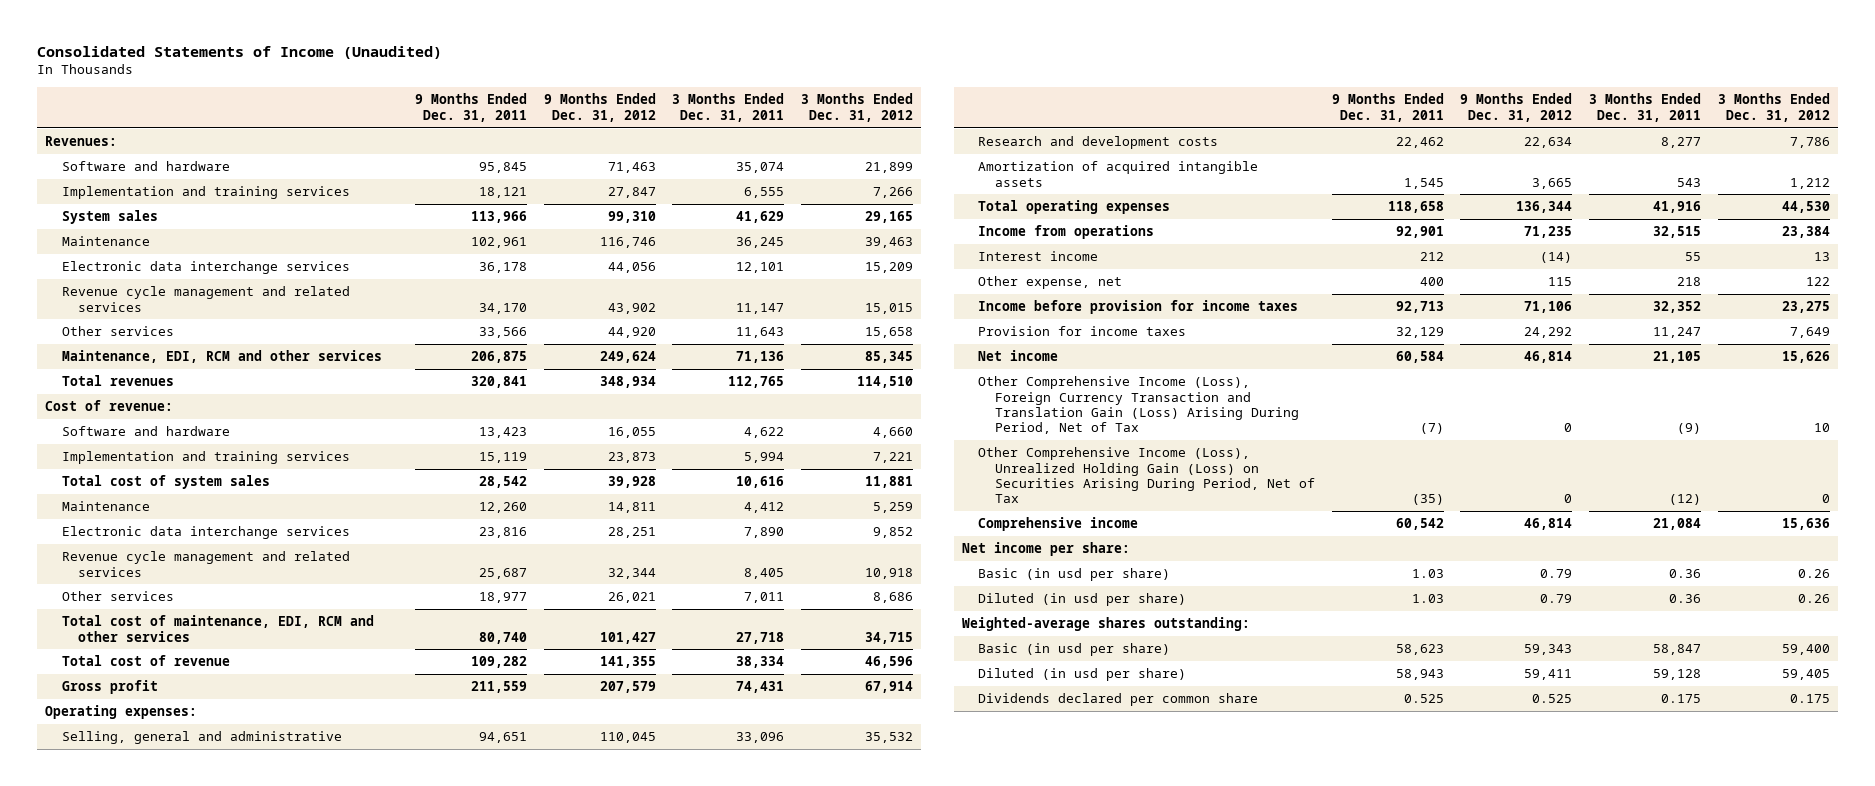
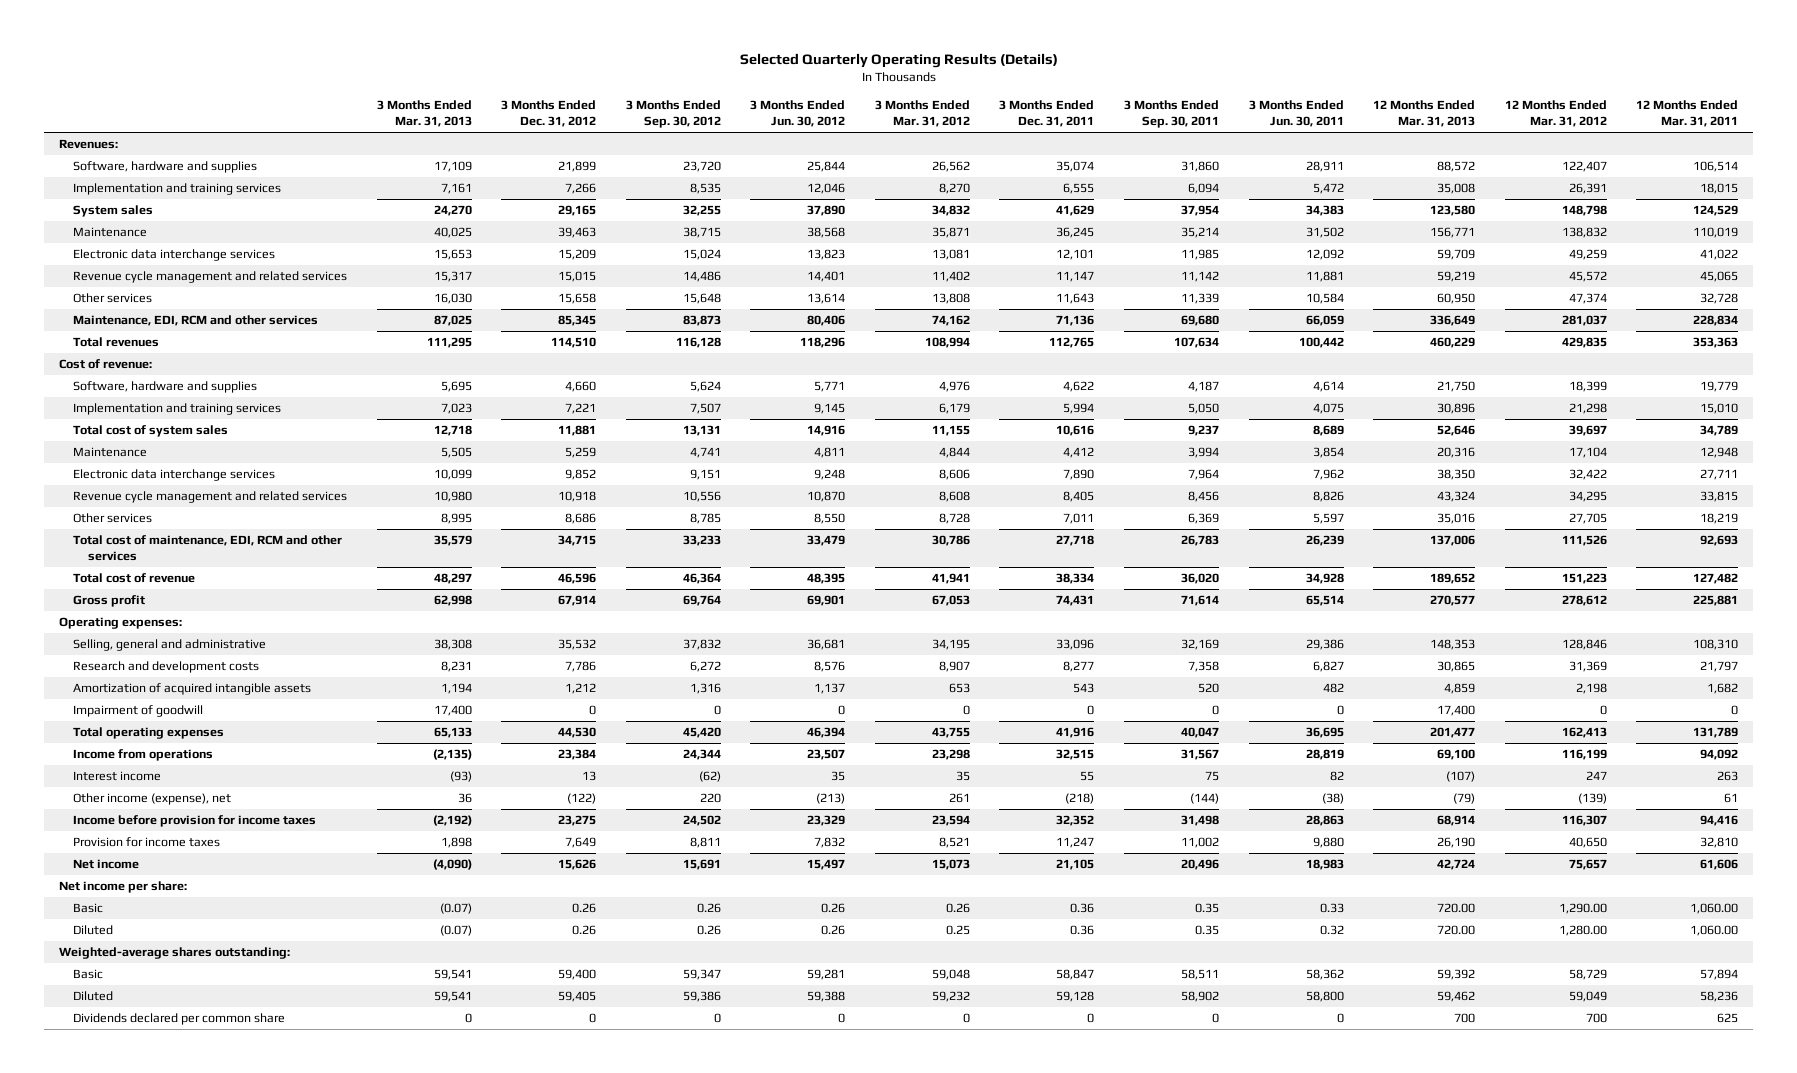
[36,45,442,59] Consolidated Statements of Income (Unaudited) -> [739,53,1058,69] Selected Quarterly Operating Results (Details)
[414,93,527,122] 9 Months Ended Dec. 31, 2011 -> none
[543,93,656,122] 9 Months Ended Dec. 31, 2012 -> none
none -> [376,100,472,127] 3 Months Ended Mar. 31, 2013
none -> [625,100,721,128] 3 Months Ended Sep. 30, 2012
none -> [750,100,846,127] 3 Months Ended Jun. 30, 2012
none -> [874,100,970,127] 3 Months Ended Mar. 31, 2012
none -> [1123,100,1219,128] 3 Months Ended Sep. 30, 2011
none -> [1248,100,1344,127] 3 Months Ended Jun. 30, 2011
none -> [1373,100,1476,127] 12 Months Ended Mar. 31, 2013
none -> [1504,100,1607,127] 12 Months Ended Mar. 31, 2012
none -> [1636,100,1739,127] 12 Months Ended Mar. 31, 2011
[61,161,230,172] Software and hardware -> [73,161,258,174] Software, hardware and supplies
[61,426,230,437] Software and hardware -> [73,381,258,394] Software, hardware and supplies
none -> [73,705,204,718] Impairment of goodwill
[978,276,1123,290] Other expense, net -> [73,793,232,806] Other income (expense), net
[1677,277,1702,287] 218 -> [1065,793,1095,805] (218)
[1805,277,1830,287] 122 -> [567,793,597,805] (122)
[978,376,1300,435] Other Comprehensive Income (Loss), Foreign Currency Transaction and Translation Gain (Loss) Arising During Period, Net of Tax -> none
[978,447,1316,504] Other Comprehensive Income (Loss), Unrealized Holding Gain (Loss) on Securities Arising During Period, Net of Tax -> none
[978,517,1139,532] Comprehensive income -> none
[978,568,1171,582] Basic (in usd per share) -> [73,903,104,914] Basic
[978,593,1187,607] Diluted (in usd per share) -> [73,925,114,936] Diluted
[978,643,1171,657] Basic (in usd per share) -> [73,969,104,980] Basic
[978,668,1187,682] Diluted (in usd per share) -> [73,991,114,1002] Diluted
[1661,694,1702,704] 0.175 -> [1087,1013,1095,1024] 0
[1789,694,1830,704] 0.175 -> [589,1013,597,1024] 0

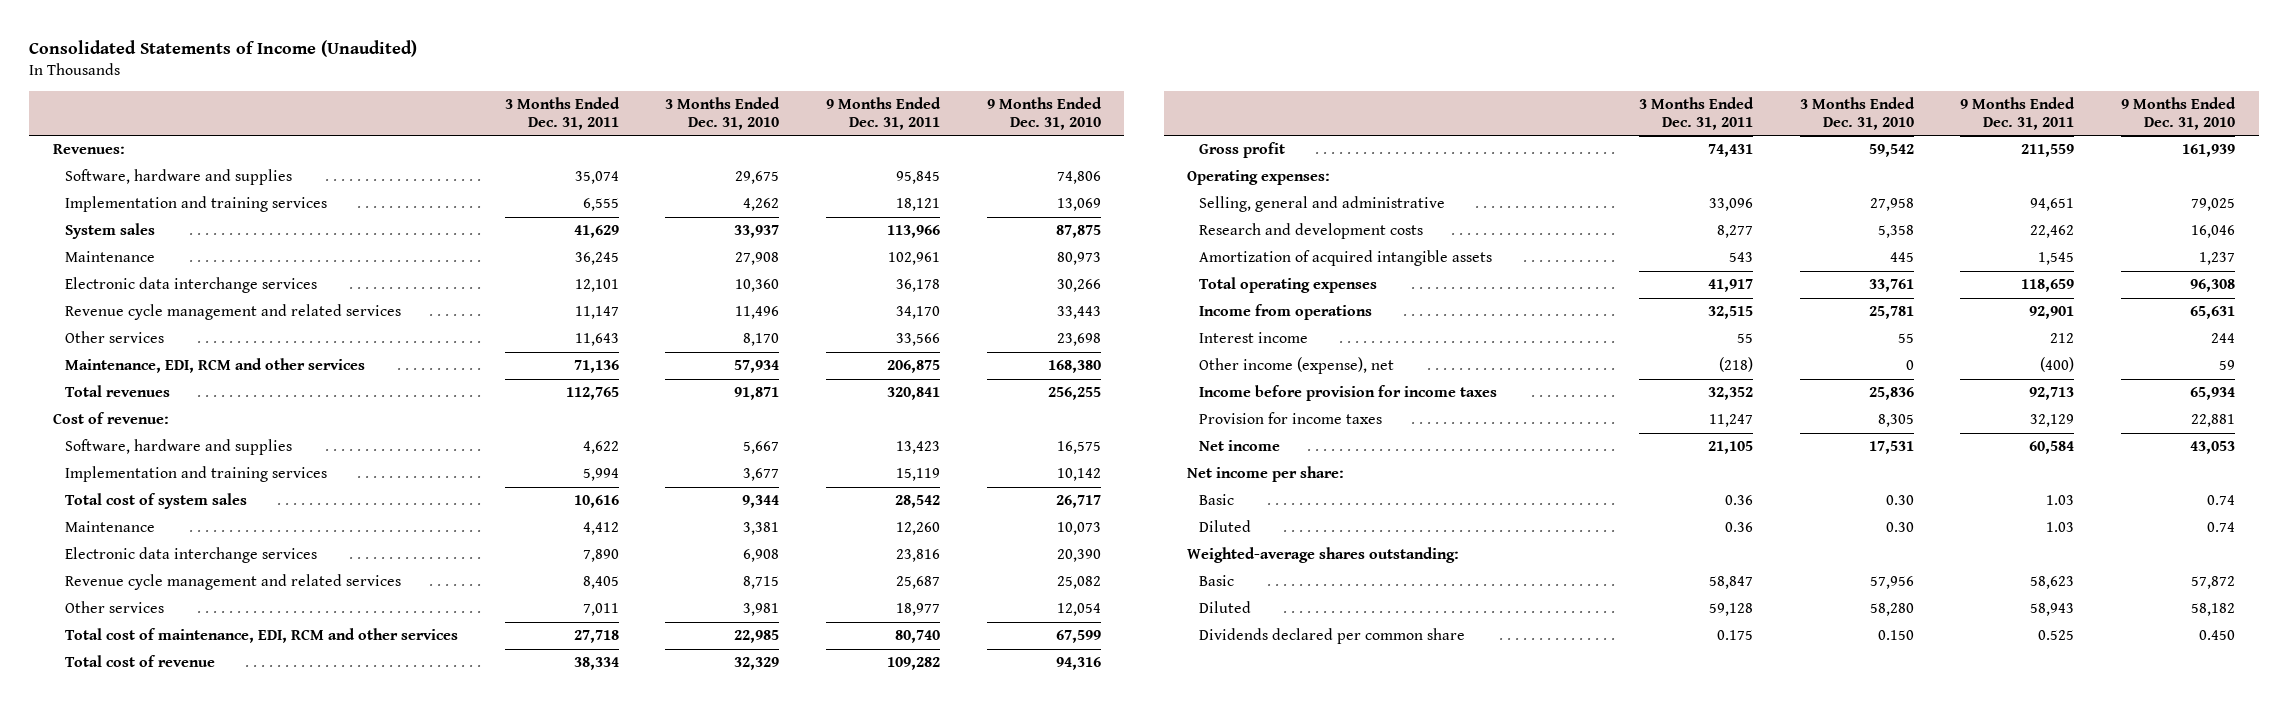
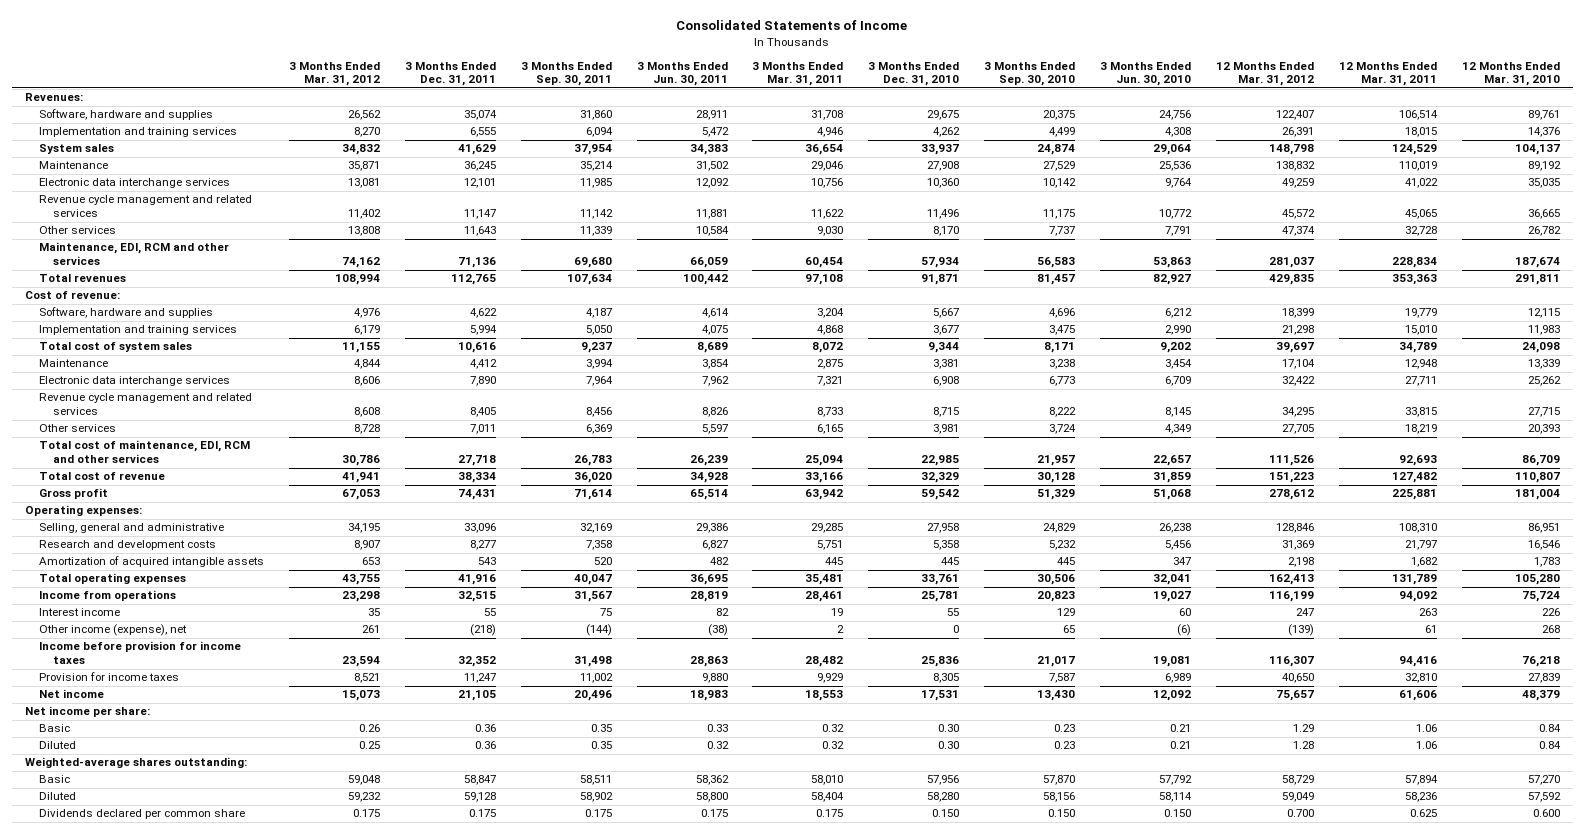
[29,39,418,57] Consolidated Statements of Income (Unaudited) -> [676,20,908,31] Consolidated Statements of Income
[826,96,942,130] 9 Months Ended Dec. 31, 2011 -> none
[987,96,1103,130] 9 Months Ended Dec. 31, 2010 -> none
none -> [288,61,380,87] 3 Months Ended Mar. 31, 2012
none -> [520,61,612,87] 3 Months Ended Sep. 30, 2011
none -> [636,61,728,87] 3 Months Ended Jun. 30, 2011
none -> [752,61,844,87] 3 Months Ended Mar. 31, 2011
none -> [984,61,1076,87] 3 Months Ended Sep. 30, 2010
none -> [1100,61,1192,87] 3 Months Ended Jun. 30, 2010
none -> [1216,61,1315,87] 12 Months Ended Mar. 31, 2012
none -> [1339,61,1438,87] 12 Months Ended Mar. 31, 2011
none -> [1462,61,1561,87] 12 Months Ended Mar. 31, 2010
[1707,279,1753,293] 41,917 -> [457,574,496,586] 41,916

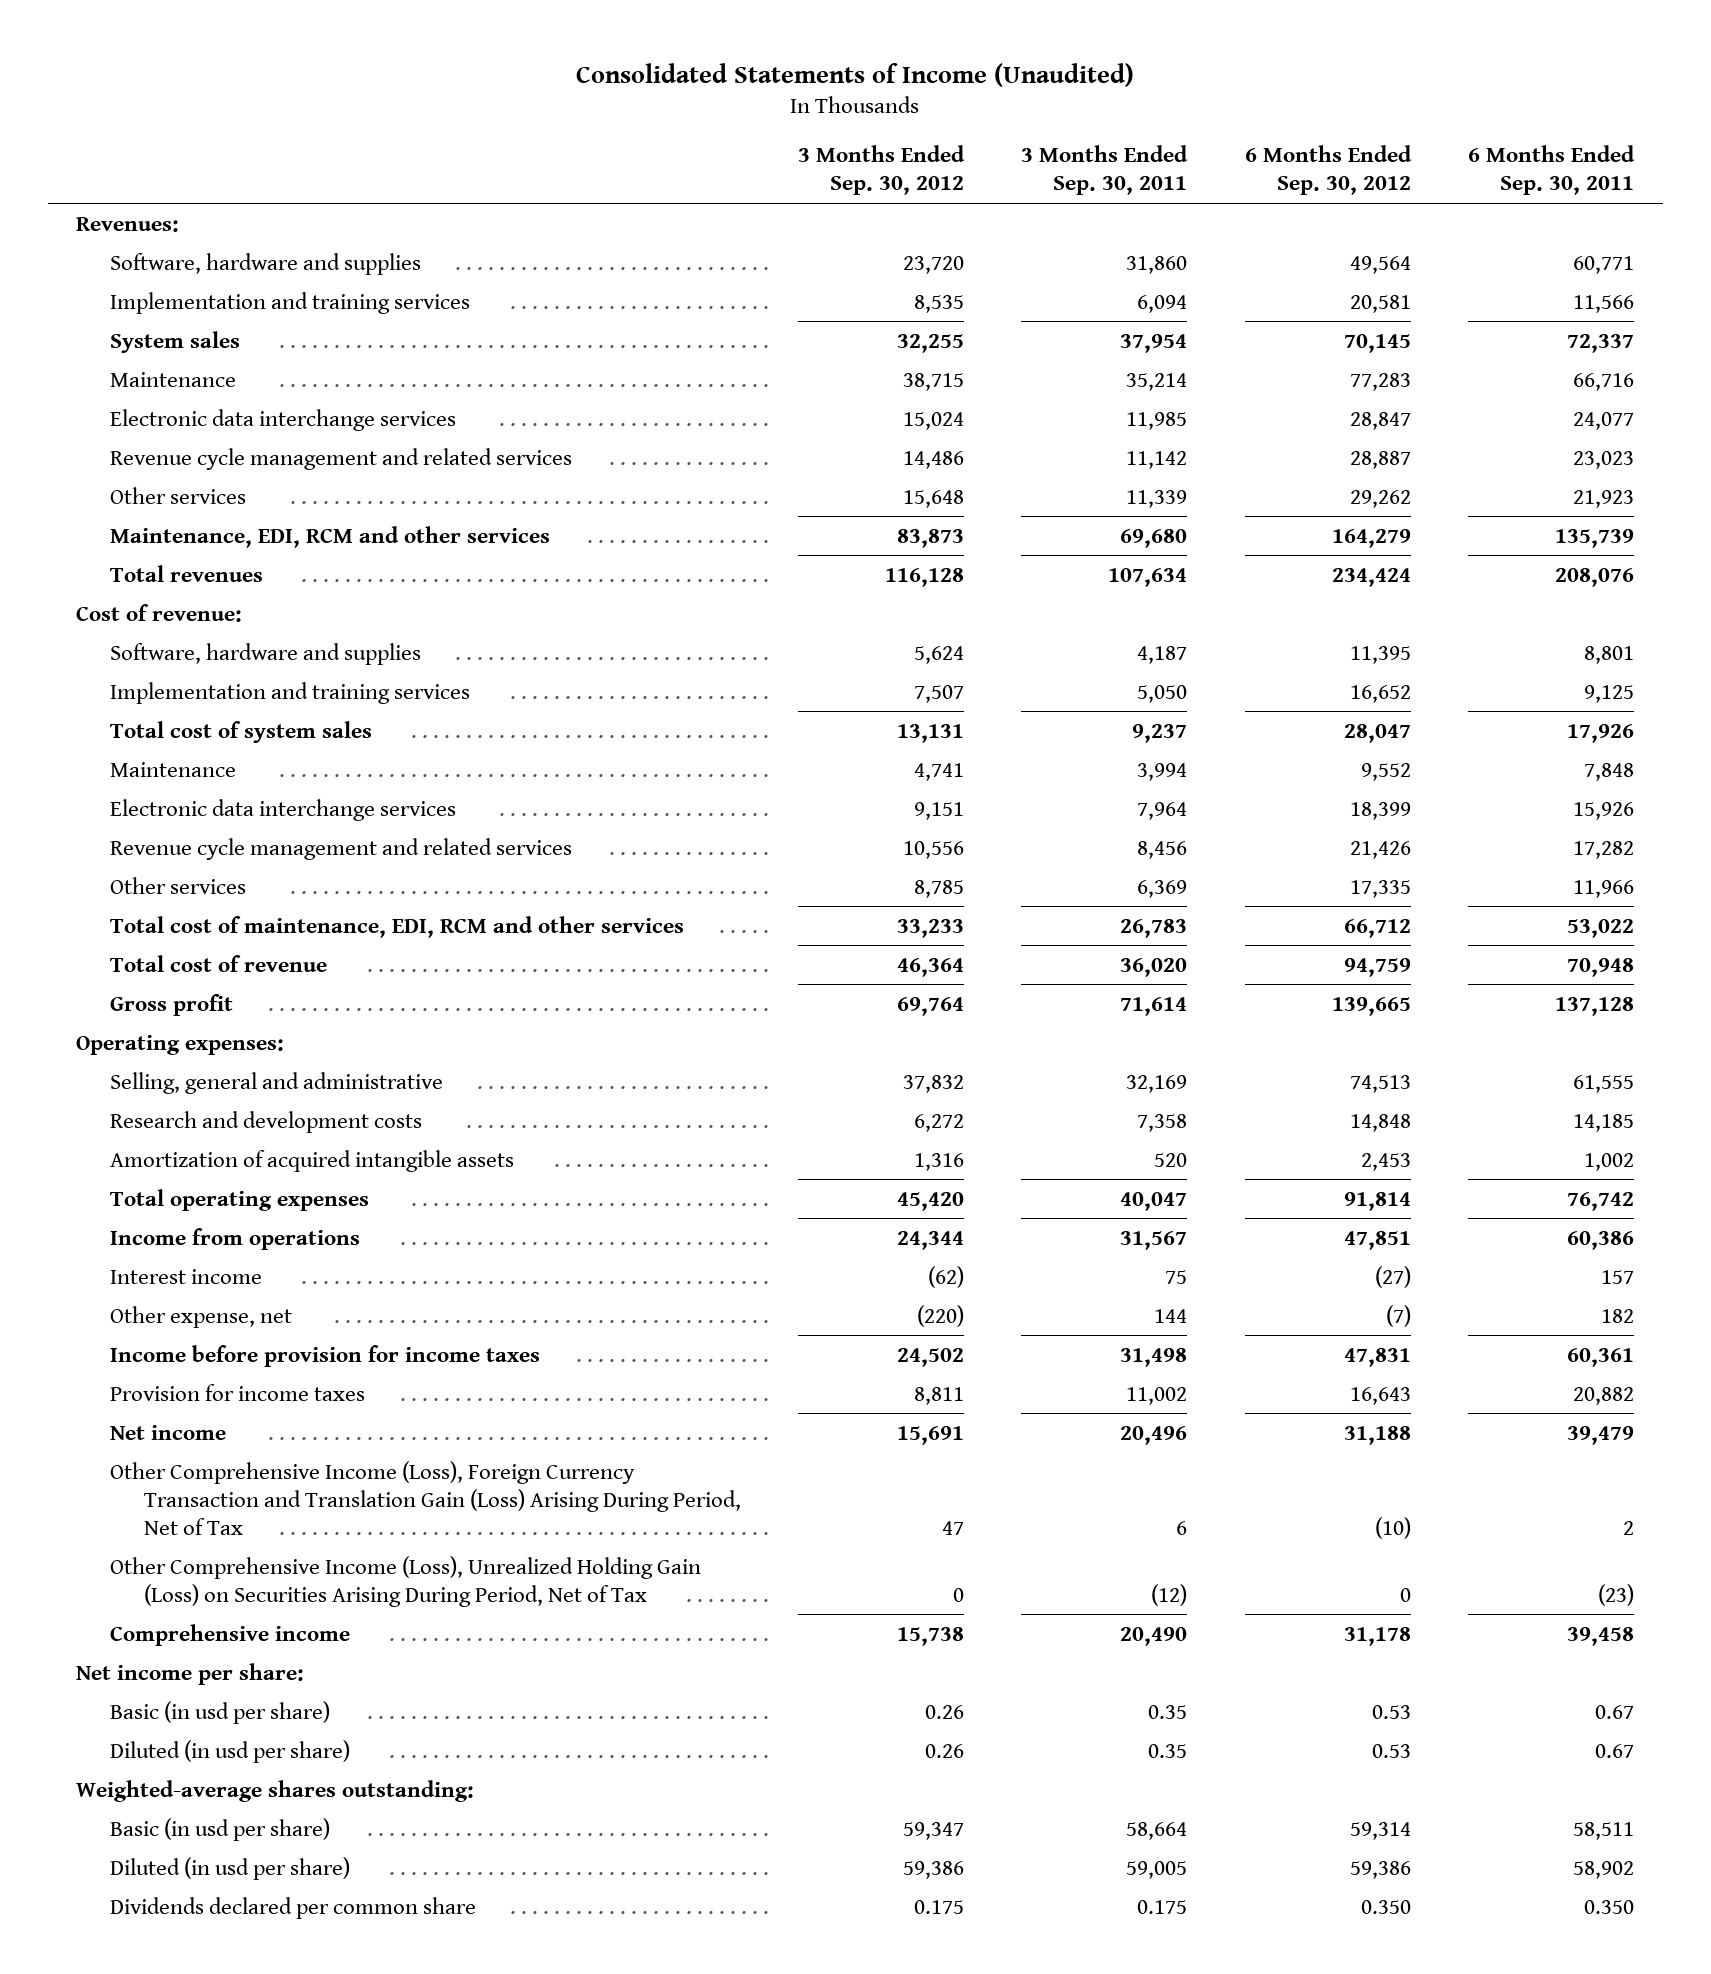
[676,20,908,31] Consolidated Statements of Income -> [576,62,1135,87] Consolidated Statements of Income (Unaudited)
[288,61,380,87] 3 Months Ended Mar. 31, 2012 -> none
[404,61,496,87] 3 Months Ended Dec. 31, 2011 -> none
[636,61,728,87] 3 Months Ended Jun. 30, 2011 -> none
[752,61,844,87] 3 Months Ended Mar. 31, 2011 -> none
[868,61,960,87] 3 Months Ended Dec. 31, 2010 -> none
[984,61,1076,87] 3 Months Ended Sep. 30, 2010 -> none
[1100,61,1192,87] 3 Months Ended Jun. 30, 2010 -> none
[1216,61,1315,87] 12 Months Ended Mar. 31, 2012 -> none
[1339,61,1438,87] 12 Months Ended Mar. 31, 2011 -> none
[1462,61,1561,87] 12 Months Ended Mar. 31, 2010 -> none
none -> [797,145,965,196] 3 Months Ended Sep. 30, 2012
none -> [1244,145,1412,196] 6 Months Ended Sep. 30, 2012
none -> [1468,145,1636,196] 6 Months Ended Sep. 30, 2011
[38,624,187,637] Other income (expense), net -> [110,1305,293,1328] Other expense, net
[585,624,612,637] (144) -> [1154,1308,1188,1323] 144
none -> [110,1460,741,1535] Other Comprehensive Income (Loss), Foreign Currency Transaction and Translation Gain (Loss) Arising During Period, Net of Tax
none -> [110,1555,702,1607] Other Comprehensive Income (Loss), Unrealized Holding Gain (Loss) on Securities Arising During Period, Net of Tax
none -> [110,1623,351,1646] Comprehensive income
[38,724,70,733] Basic -> [110,1700,331,1724] Basic (in usd per share)
[38,741,76,750] Diluted -> [110,1739,351,1763] Diluted (in usd per share)
[38,775,70,784] Basic -> [110,1817,331,1841] Basic (in usd per share)
[579,775,612,786] 58,511 -> [1126,1821,1188,1840] 58,664
[38,792,76,801] Diluted -> [110,1856,351,1880] Diluted (in usd per share)
[579,792,613,803] 58,902 -> [1126,1860,1188,1879] 59,005

